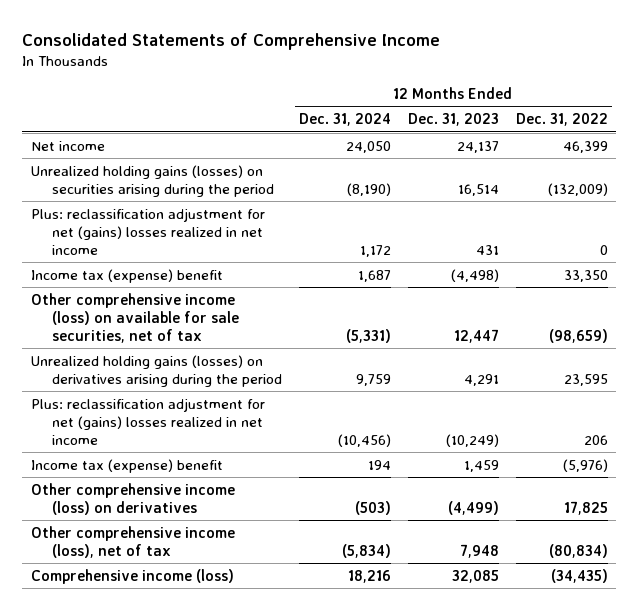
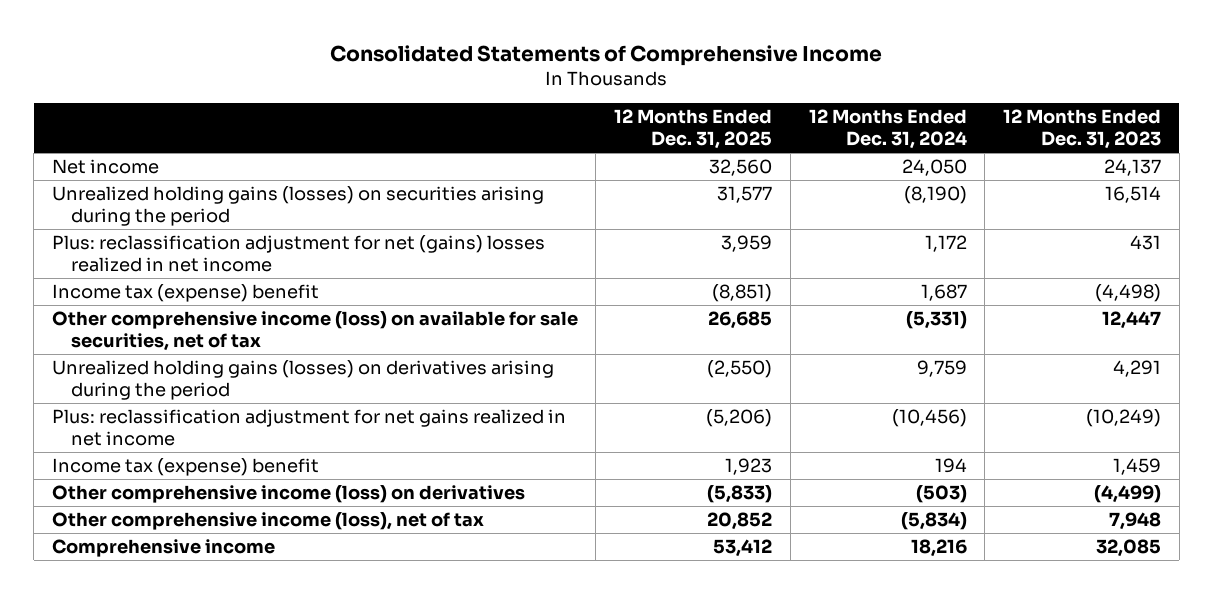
[515,113,608,127] Dec. 31, 2022 -> none
none -> [614,109,773,150] 12 Months Ended Dec. 31, 2025
[30,397,265,445] Plus: reclassification adjustment for net (gains) losses realized in net income -> [51,409,566,446] Plus: reclassification adjustment for net gains realized in net income
[30,568,234,584] Comprehensive income (loss) -> [51,539,275,558] Comprehensive income

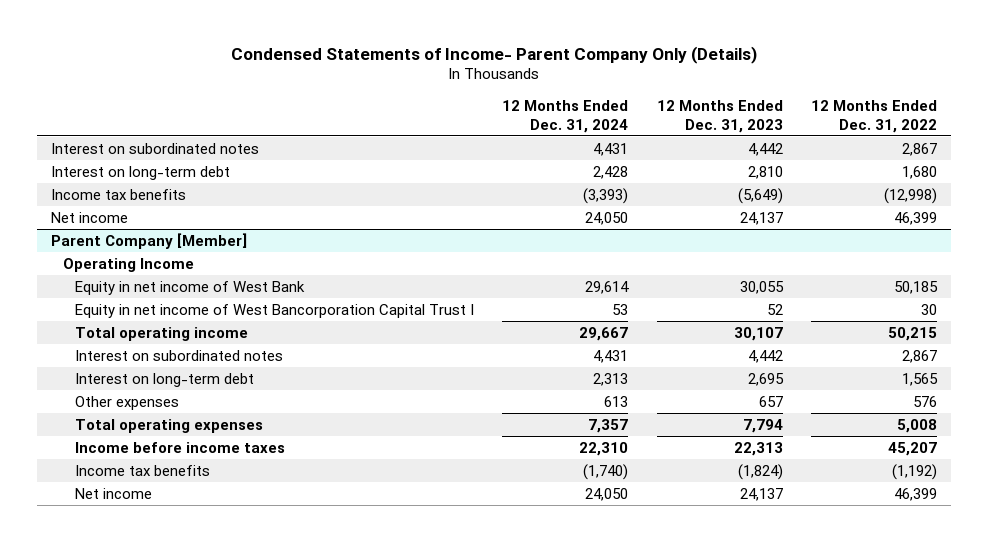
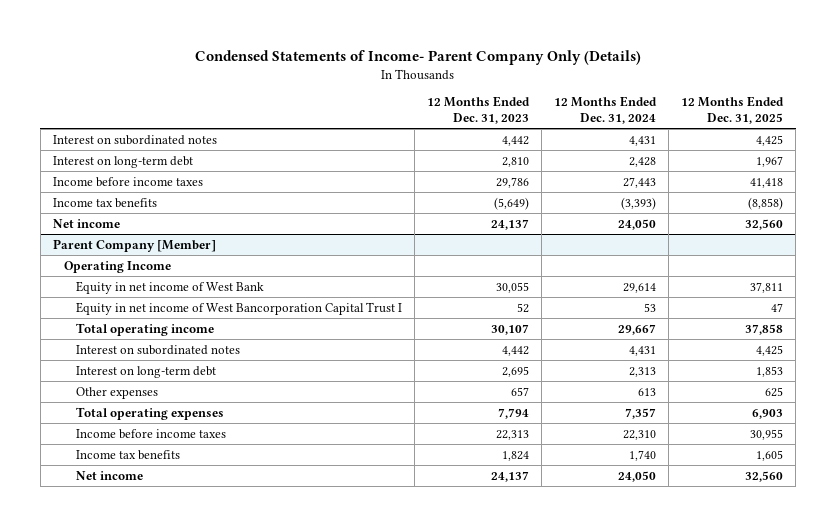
[810,100,937,133] 12 Months Ended Dec. 31, 2022 -> none
none -> [681,96,785,125] 12 Months Ended Dec. 31, 2025
none -> [52,176,203,187] Income before income taxes
[583,463,629,480] (1,740) -> [629,449,657,461] 1,740
[737,463,783,480] (1,824) -> [502,450,530,461] 1,824

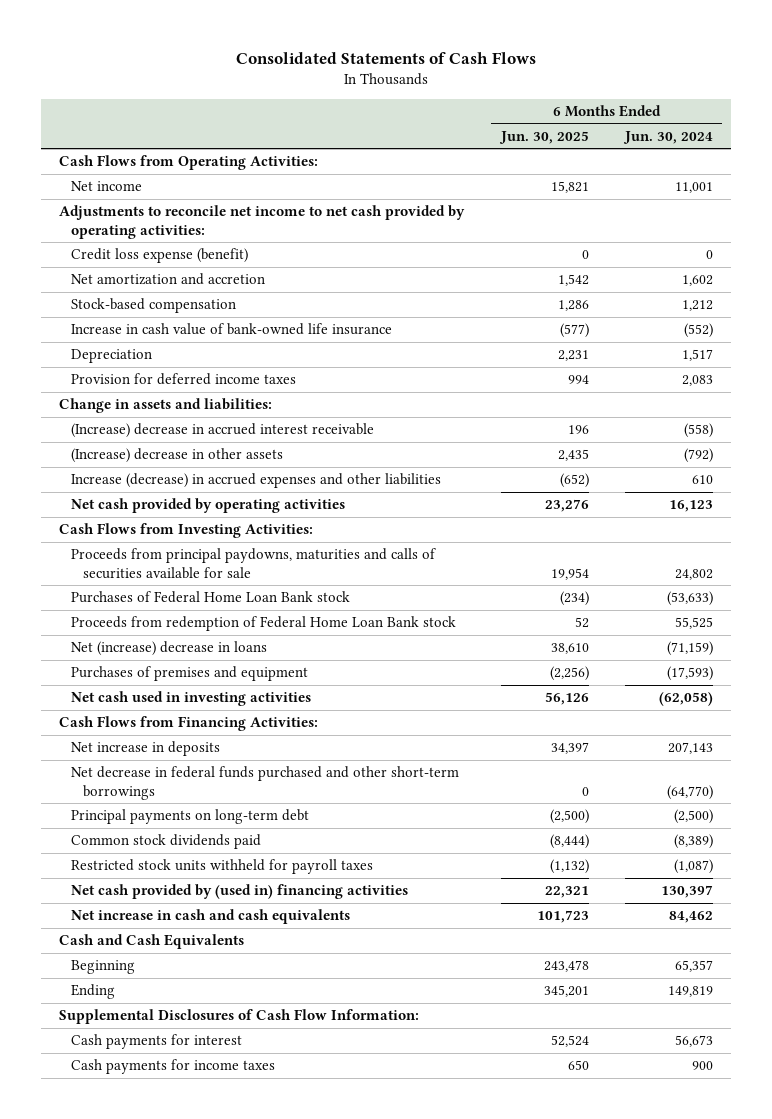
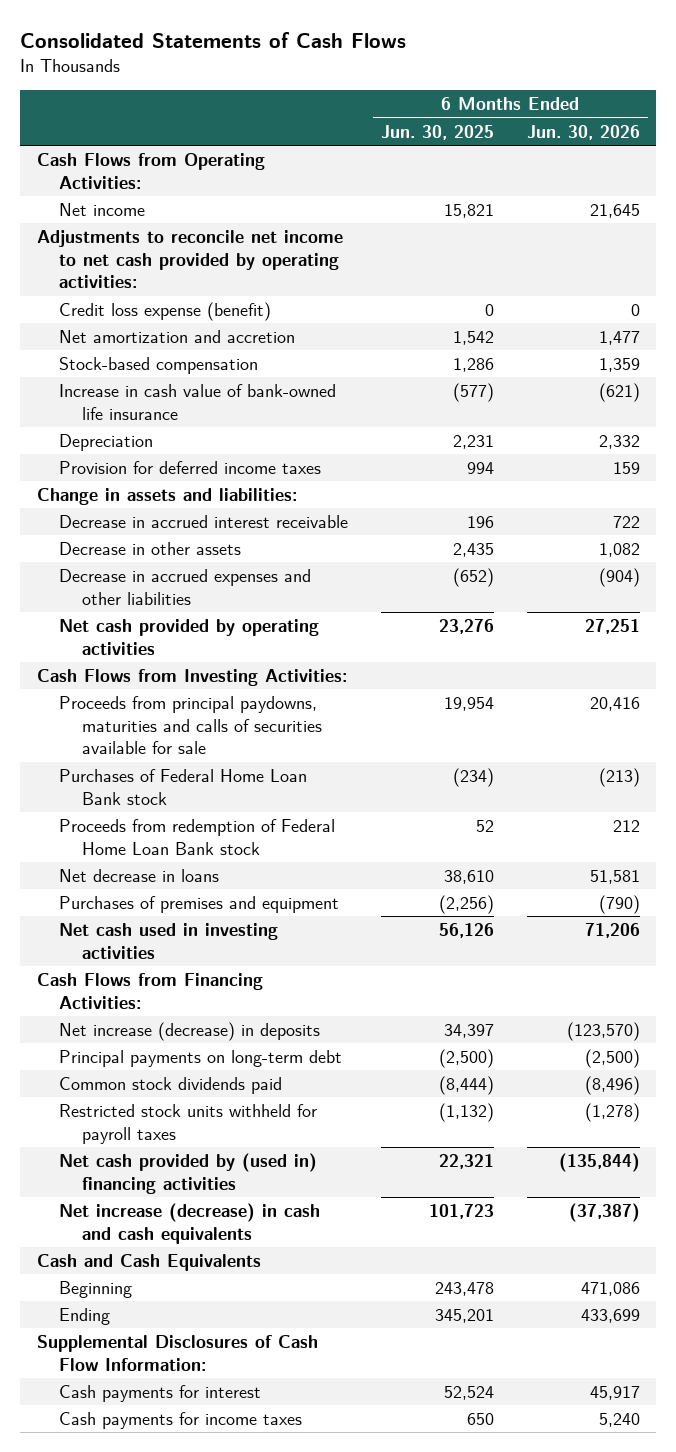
[622,130,713,144] Jun. 30, 2024 -> none
none -> [526,124,640,140] Jun. 30, 2026
[71,423,375,439] (Increase) decrease in accrued interest receivable -> [59,515,349,529] Decrease in accrued interest receivable
[71,448,284,464] (Increase) decrease in other assets -> [59,542,242,556] Decrease in other assets
[71,473,442,489] Increase (decrease) in accrued expenses and other liabilities -> [59,569,312,605] Decrease in accrued expenses and other liabilities
[71,641,268,657] Net (increase) decrease in loans -> [59,869,220,883] Net decrease in loans
[71,766,460,801] Net decrease in federal funds purchased and other short-term borrowings -> none
[71,741,221,757] Net increase in deposits -> [59,1022,321,1042] Net increase (decrease) in deposits
[71,909,351,925] Net increase in cash and cash equivalents -> [59,1203,321,1244] Net increase (decrease) in cash and cash equivalents

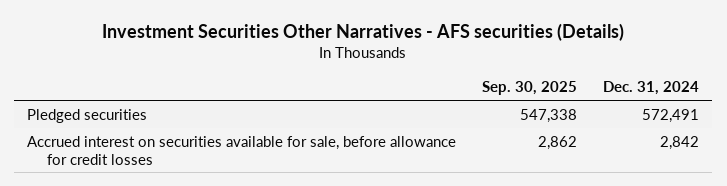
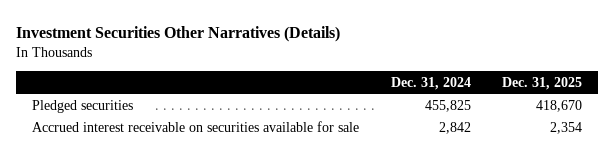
[102,22,625,41] Investment Securities Other Narratives - AFS securities (Details) -> [16,26,341,43] Investment Securities Other Narratives (Details)
[482,81,578,96] Sep. 30, 2025 -> none
none -> [502,76,583,90] Dec. 31, 2025
[642,108,700,123] 572,491 -> [424,99,471,112] 455,825
[27,135,457,165] Accrued interest on securities available for sale, before allowance for credit losses -> [32,120,360,132] Accrued interest receivable on securities available for sale

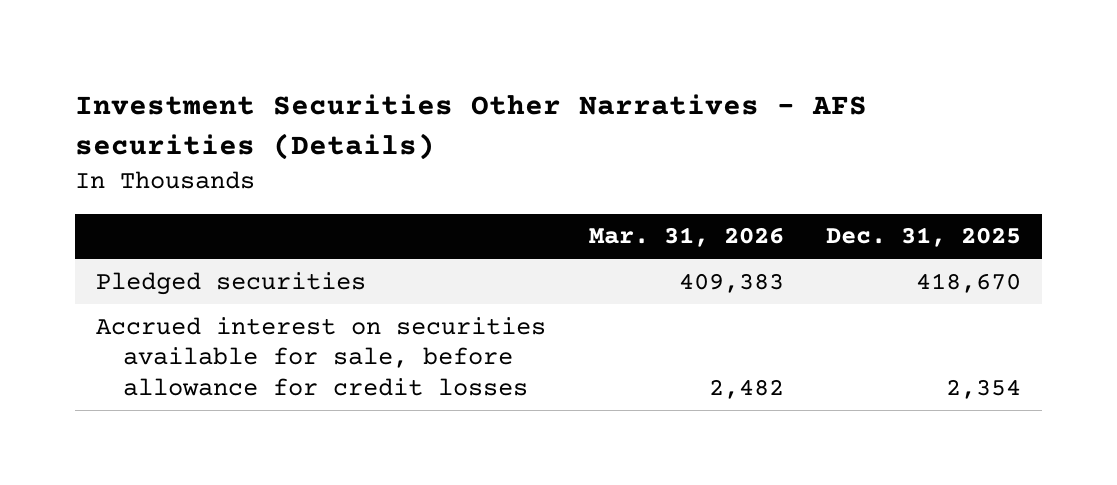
[16,26,341,43] Investment Securities Other Narratives (Details) -> [74,94,867,160] Investment Securities Other Narratives - AFS securities (Details)
[390,76,471,90] Dec. 31, 2024 -> none
none -> [588,227,784,248] Mar. 31, 2026
[32,120,360,132] Accrued interest receivable on securities available for sale -> [96,316,547,397] Accrued interest on securities available for sale, before allowance for credit losses

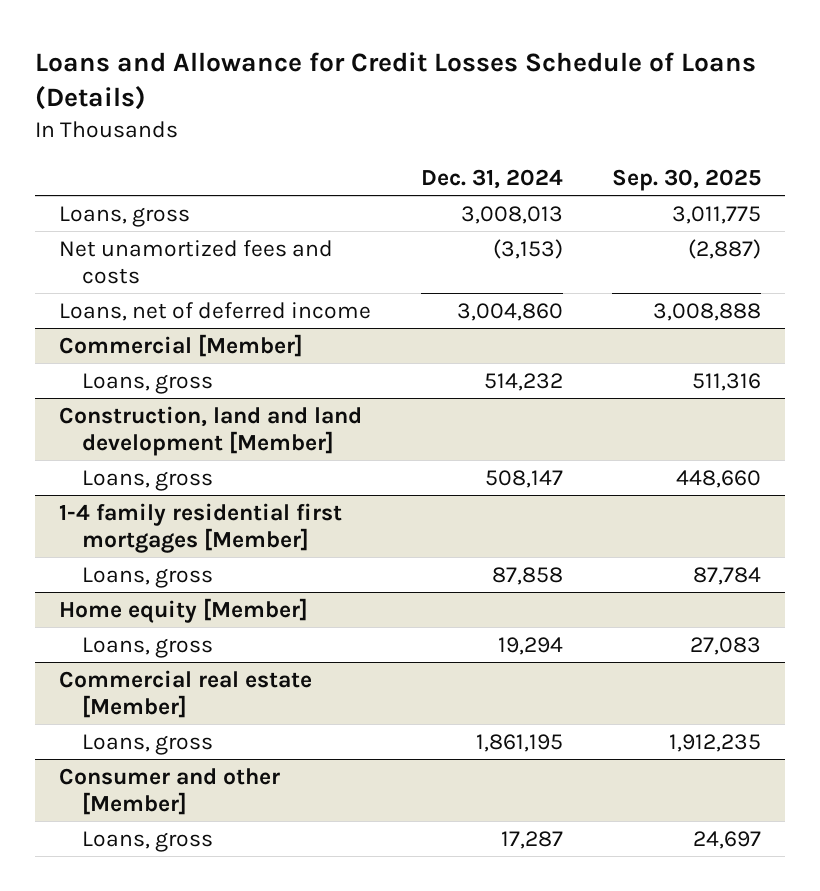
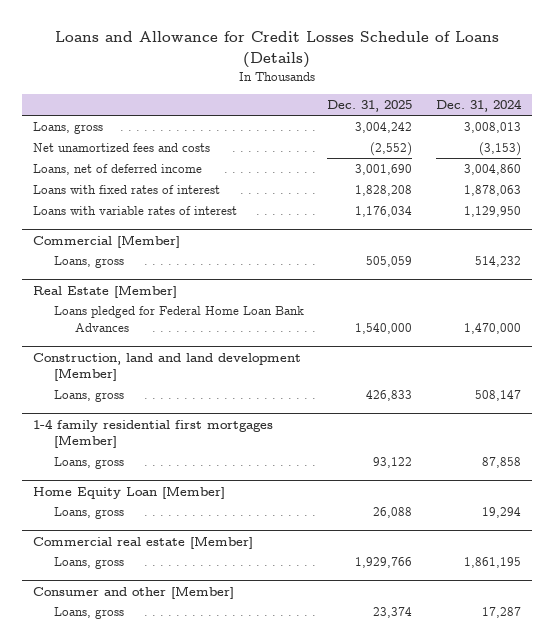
[611,168,761,191] Sep. 30, 2025 -> none
none -> [327,100,413,113] Dec. 31, 2025
none -> [33,185,221,195] Loans with fixed rates of interest
none -> [33,206,238,216] Loans with variable rates of interest
none -> [33,284,178,298] Real Estate [Member]
none -> [54,306,305,332] Loans pledged for Federal Home Loan Bank Advances
[59,597,309,623] Home equity [Member] -> [33,485,226,499] Home Equity Loan [Member]

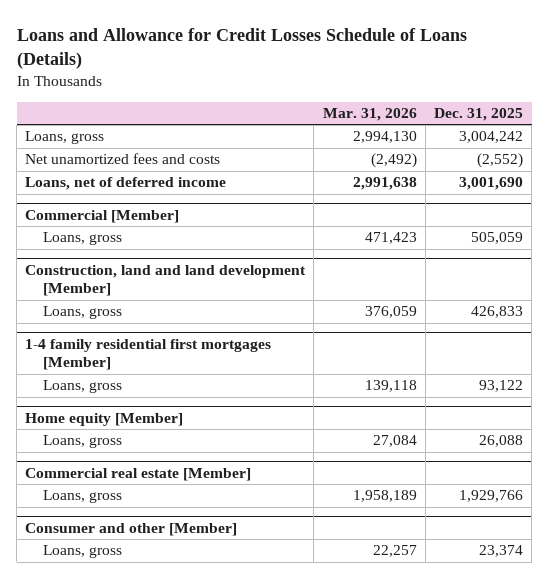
[435,99,522,113] Dec. 31, 2024 -> none
none -> [322,108,417,122] Mar. 31, 2026
[33,185,221,195] Loans with fixed rates of interest -> none
[33,206,238,216] Loans with variable rates of interest -> none
[33,284,178,298] Real Estate [Member] -> none
[54,306,305,332] Loans pledged for Federal Home Loan Bank Advances -> none
[33,485,226,499] Home Equity Loan [Member] -> [25,412,184,426] Home equity [Member]

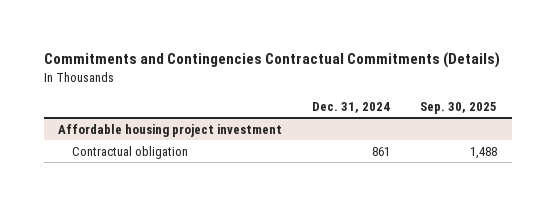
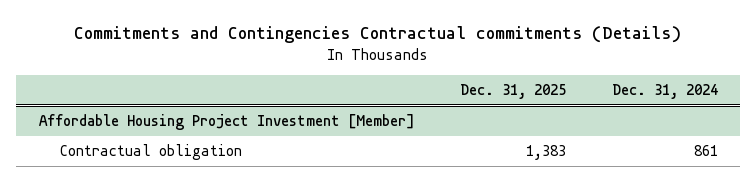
[43,52,500,69] Commitments and Contingencies Contractual Commitments (Details) -> [74,26,682,44] Commitments and Contingencies Contractual commitments (Details)
[420,101,498,114] Sep. 30, 2025 -> none
none -> [460,84,567,100] Dec. 31, 2025
[58,123,283,137] Affordable housing project investment -> [38,114,415,131] Affordable Housing Project Investment [Member]

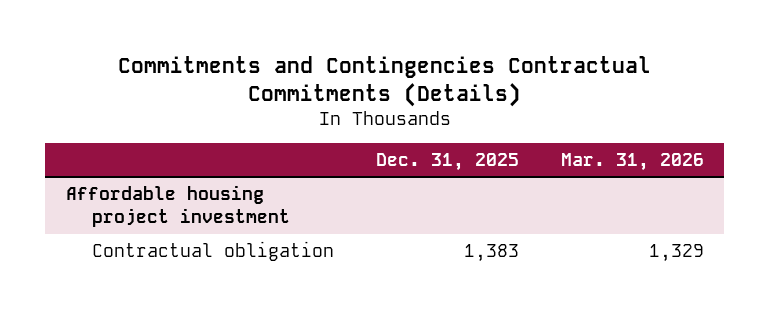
[74,26,682,44] Commitments and Contingencies Contractual commitments (Details) -> [117,55,651,107] Commitments and Contingencies Contractual Commitments (Details)
[611,84,718,100] Dec. 31, 2024 -> none
none -> [560,152,704,171] Mar. 31, 2026
[38,114,415,131] Affordable Housing Project Investment [Member] -> [66,184,291,228] Affordable housing project investment

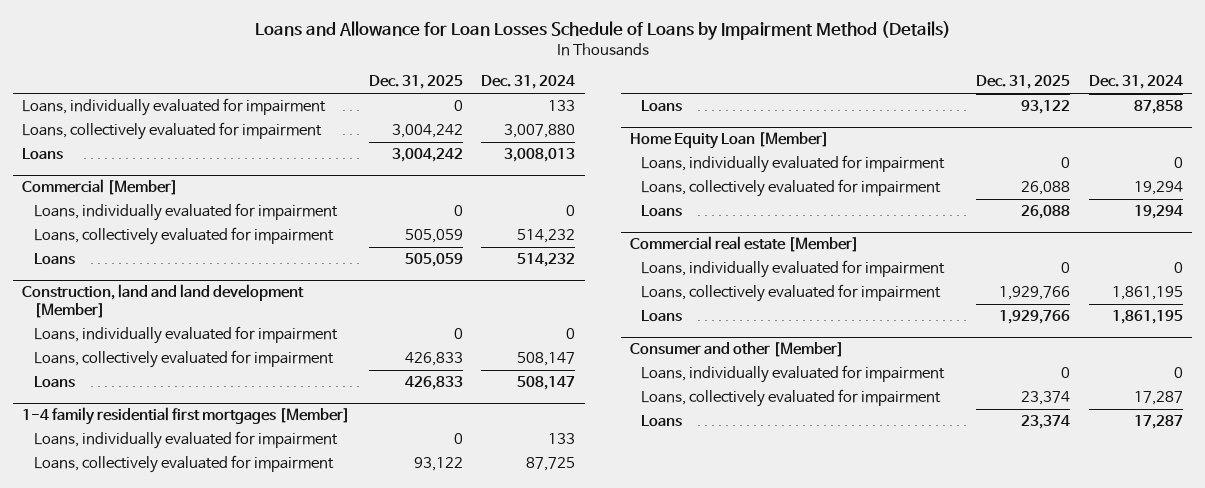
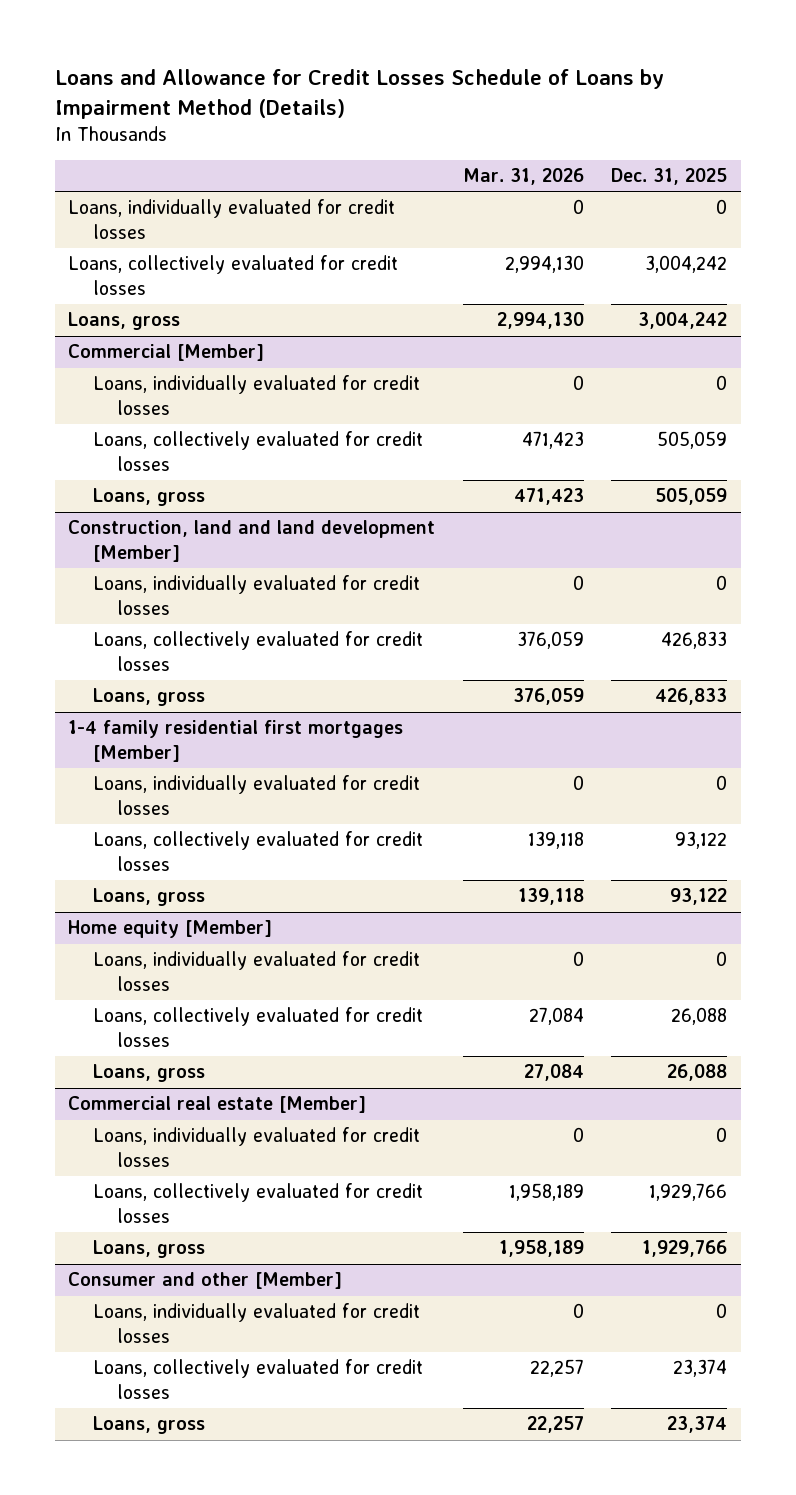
[254,21,951,41] Loans and Allowance for Loan Losses Schedule of Loans by Impairment Method (Details) -> [54,68,664,119] Loans and Allowance for Credit Losses Schedule of Loans by Impairment Method (Details)
[481,75,576,90] Dec. 31, 2024 -> none
none -> [462,168,584,186] Mar. 31, 2026
[22,98,327,117] Loans, individually evaluated for impairment -> [68,199,396,240] Loans, individually evaluated for credit losses
[22,122,323,141] Loans, collectively evaluated for impairment -> [68,255,399,296] Loans, collectively evaluated for credit losses
[22,148,64,161] Loans -> [68,312,181,331] Loans, gross
[33,203,338,222] Loans, individually evaluated for impairment -> [92,375,420,416] Loans, individually evaluated for credit losses
[33,227,334,246] Loans, collectively evaluated for impairment -> [92,431,423,472] Loans, collectively evaluated for credit losses
[33,253,75,266] Loans -> [92,488,205,507] Loans, gross
[33,326,338,345] Loans, individually evaluated for impairment -> [92,575,420,616] Loans, individually evaluated for credit losses
[33,350,334,369] Loans, collectively evaluated for impairment -> [92,631,423,672] Loans, collectively evaluated for credit losses
[33,376,75,389] Loans -> [92,688,205,707] Loans, gross
[33,431,338,450] Loans, individually evaluated for impairment -> [92,775,420,816] Loans, individually evaluated for credit losses
[33,455,334,474] Loans, collectively evaluated for impairment -> [92,831,423,872] Loans, collectively evaluated for credit losses
[641,100,683,113] Loans -> [92,888,205,907] Loans, gross
[629,132,829,150] Home Equity Loan [Member] -> [68,920,273,939] Home equity [Member]
[641,155,946,174] Loans, individually evaluated for impairment -> [92,951,420,992] Loans, individually evaluated for credit losses
[641,179,942,198] Loans, collectively evaluated for impairment -> [92,1007,423,1048] Loans, collectively evaluated for credit losses
[641,205,683,218] Loans -> [92,1064,205,1083] Loans, gross
[641,260,946,279] Loans, individually evaluated for impairment -> [92,1127,420,1168] Loans, individually evaluated for credit losses
[641,284,942,303] Loans, collectively evaluated for impairment -> [92,1183,423,1224] Loans, collectively evaluated for credit losses
[641,310,683,323] Loans -> [92,1240,205,1259] Loans, gross
[641,365,946,384] Loans, individually evaluated for impairment -> [92,1303,420,1344] Loans, individually evaluated for credit losses
[641,389,942,408] Loans, collectively evaluated for impairment -> [92,1359,423,1400] Loans, collectively evaluated for credit losses
[641,415,683,428] Loans -> [92,1416,205,1435] Loans, gross

